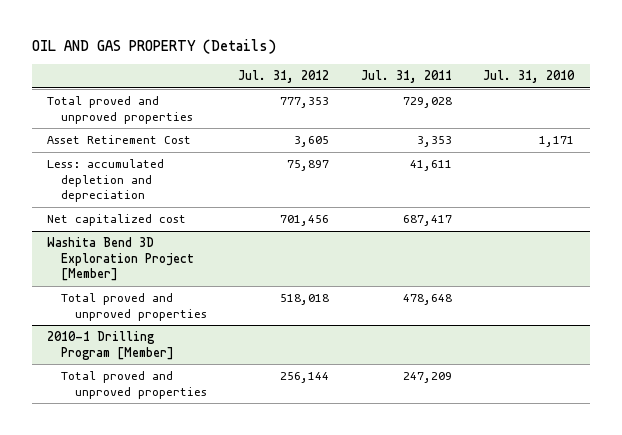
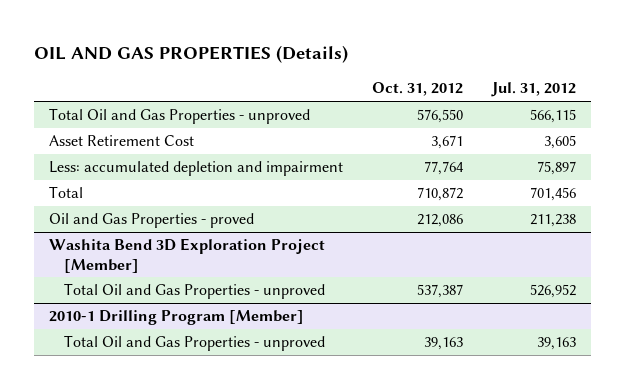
[31,39,276,55] OIL AND GAS PROPERTY (Details) -> [34,45,349,64] OIL AND GAS PROPERTIES (Details)
[360,70,452,84] Jul. 31, 2011 -> none
[483,70,576,84] Jul. 31, 2010 -> none
none -> [371,82,463,97] Oct. 31, 2012
[47,96,194,124] Total proved and unproved properties -> [48,108,310,125] Total Oil and Gas Properties - unproved
[280,97,330,109] 777,353 -> [529,109,576,124] 566,115
[47,159,165,203] Less: accumulated depletion and depreciation -> [48,161,343,177] Less: accumulated depletion and impairment
[47,214,187,227] Net capitalized cost -> [48,186,83,199] Total
none -> [48,213,254,229] Oil and Gas Properties - proved
[61,293,207,321] Total proved and unproved properties -> [63,283,325,300] Total Oil and Gas Properties - unproved
[280,294,330,306] 518,018 -> [529,284,576,299] 526,952
[61,371,207,399] Total proved and unproved properties -> [63,335,325,352] Total Oil and Gas Properties - unproved
[280,372,330,384] 256,144 -> [536,337,576,351] 39,163

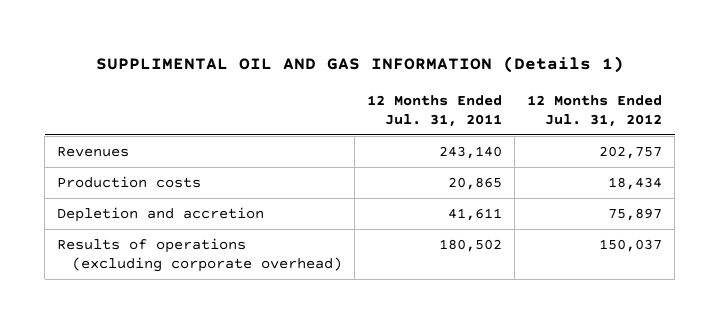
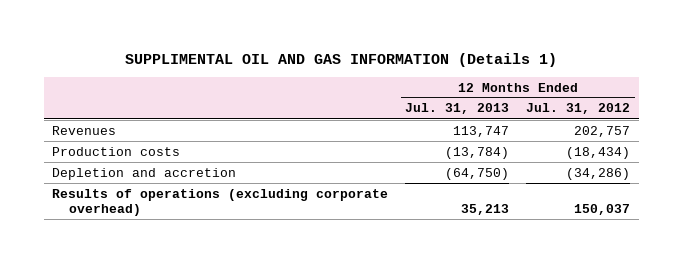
[366,94,502,127] 12 Months Ended Jul. 31, 2011 -> none
none -> [405,103,510,115] Jul. 31, 2013
[608,177,663,191] 18,434 -> [566,146,631,159] (18,434)
[608,208,663,222] 75,897 -> [566,167,631,180] (34,286)

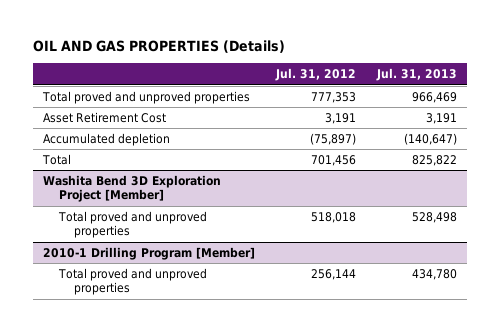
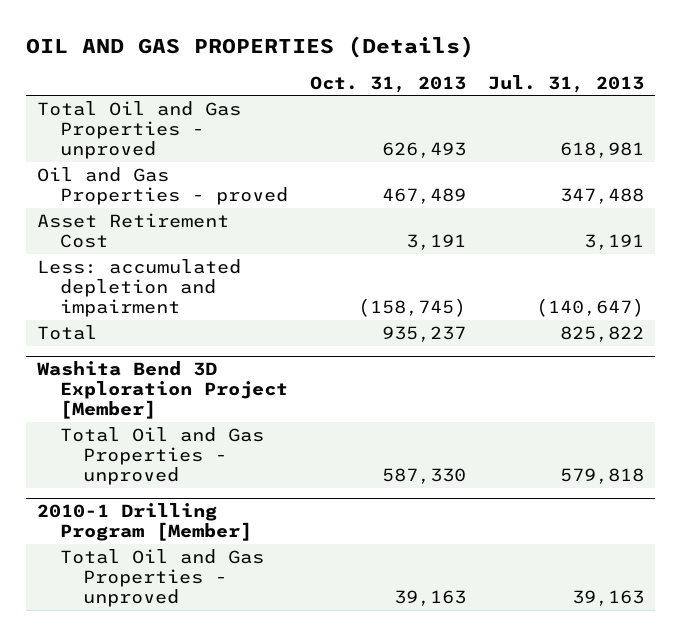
[275,68,357,82] Jul. 31, 2012 -> none
none -> [309,75,466,93] Oct. 31, 2013
[42,91,251,105] Total proved and unproved properties -> [36,100,241,160] Total Oil and Gas Properties - unproved
[411,92,457,104] 966,469 -> [559,142,644,159] 618,981
none -> [36,166,288,206] Oil and Gas Properties - proved
[43,133,171,147] Accumulated depletion -> [36,258,241,318] Less: accumulated depletion and impairment
[57,211,207,239] Total proved and unproved properties -> [59,426,264,486] Total Oil and Gas Properties - unproved
[411,212,457,224] 528,498 -> [559,468,644,485] 579,818
[57,268,207,296] Total proved and unproved properties -> [59,548,264,608] Total Oil and Gas Properties - unproved
[411,269,457,281] 434,780 -> [571,590,644,607] 39,163

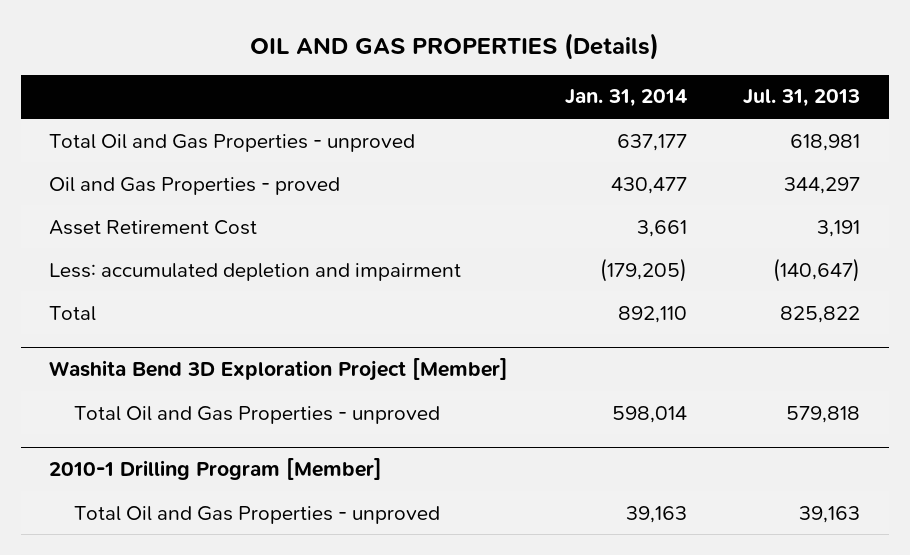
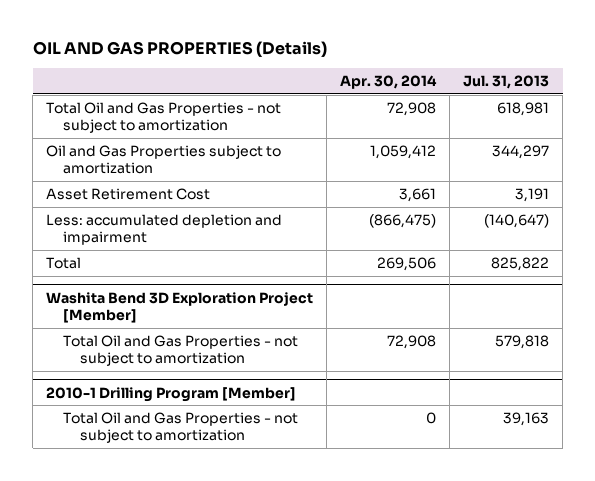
[564,89,687,108] Jan. 31, 2014 -> none
none -> [340,75,438,90] Apr. 30, 2014
[49,133,416,152] Total Oil and Gas Properties - unproved -> [46,101,282,134] Total Oil and Gas Properties - not subject to amortization
[49,176,341,195] Oil and Gas Properties - proved -> [46,144,282,175] Oil and Gas Properties subject to amortization
[74,405,441,424] Total Oil and Gas Properties - unproved -> [63,334,299,367] Total Oil and Gas Properties - not subject to amortization
[74,505,441,524] Total Oil and Gas Properties - unproved -> [63,411,299,444] Total Oil and Gas Properties - not subject to amortization

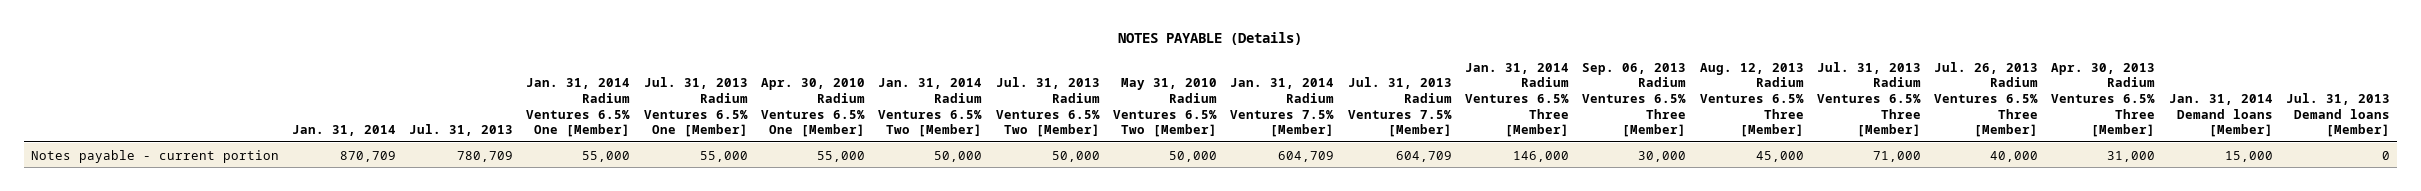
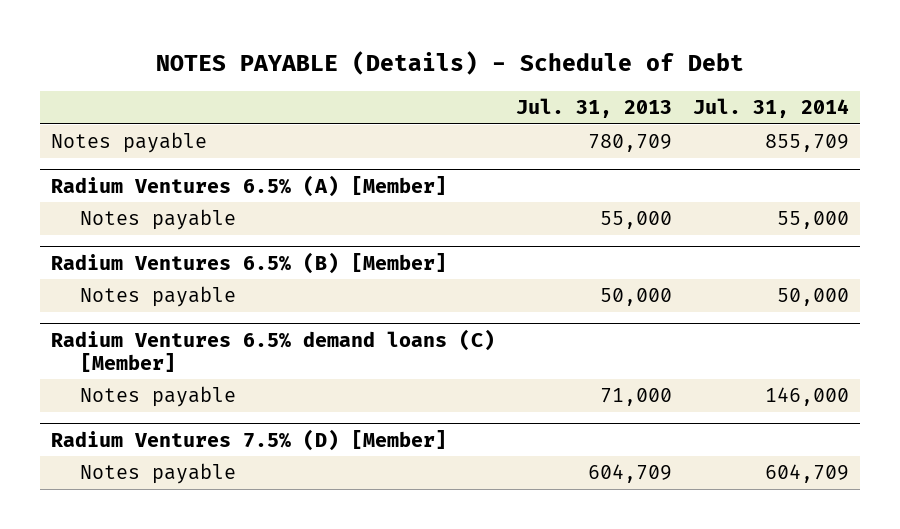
[1118,31,1303,45] NOTES PAYABLE (Details) -> [156,50,745,75] NOTES PAYABLE (Details) - Schedule of Debt
[291,125,396,137] Jan. 31, 2014 -> none
[526,78,631,138] Jan. 31, 2014 Radium Ventures 6.5% One [Member] -> none
[643,77,748,138] Jul. 31, 2013 Radium Ventures 6.5% One [Member] -> none
[761,78,866,138] Apr. 30, 2010 Radium Ventures 6.5% One [Member] -> none
[878,78,983,138] Jan. 31, 2014 Radium Ventures 6.5% Two [Member] -> none
[995,77,1100,138] Jul. 31, 2013 Radium Ventures 6.5% Two [Member] -> none
[1113,78,1218,138] May 31, 2010 Radium Ventures 6.5% Two [Member] -> none
[1230,78,1335,138] Jan. 31, 2014 Radium Ventures 7.5% [Member] -> none
[1347,77,1452,138] Jul. 31, 2013 Radium Ventures 7.5% [Member] -> none
[1464,62,1569,138] Jan. 31, 2014 Radium Ventures 6.5% Three [Member] -> none
[1582,62,1687,138] Sep. 06, 2013 Radium Ventures 6.5% Three [Member] -> none
[1699,62,1804,138] Aug. 12, 2013 Radium Ventures 6.5% Three [Member] -> none
[1816,61,1921,138] Jul. 31, 2013 Radium Ventures 6.5% Three [Member] -> none
[1934,61,2039,138] Jul. 26, 2013 Radium Ventures 6.5% Three [Member] -> none
[2051,62,2156,138] Apr. 30, 2013 Radium Ventures 6.5% Three [Member] -> none
[2168,93,2273,138] Jan. 31, 2014 Demand loans [Member] -> none
[2286,92,2391,138] Jul. 31, 2013 Demand loans [Member] -> none
none -> [693,97,850,118] Jul. 31, 2014
[30,149,279,163] Notes payable - current portion -> [50,132,207,154] Notes payable
none -> [50,174,447,197] Radium Ventures 6.5% (A) [Member]
none -> [79,209,236,231] Notes payable
none -> [50,251,447,274] Radium Ventures 6.5% (B) [Member]
none -> [79,286,236,308] Notes payable
none -> [50,328,495,372] Radium Ventures 6.5% demand loans (C) [Member]
none -> [79,386,236,408] Notes payable
none -> [50,428,447,451] Radium Ventures 7.5% (D) [Member]
none -> [79,463,236,485] Notes payable

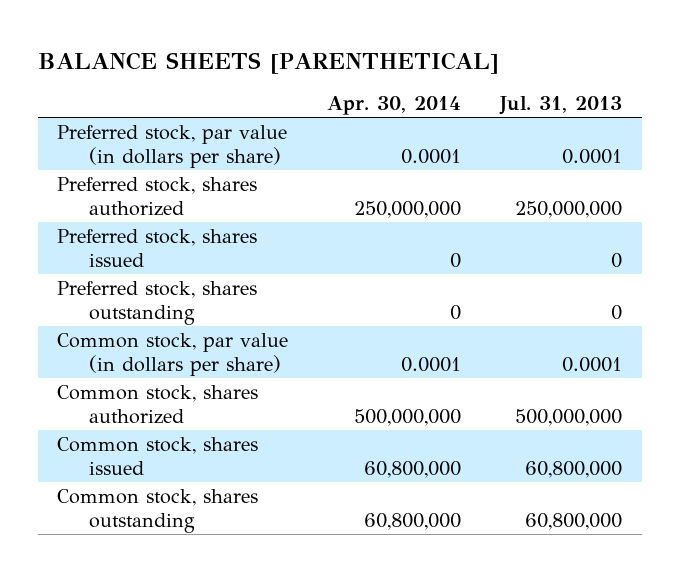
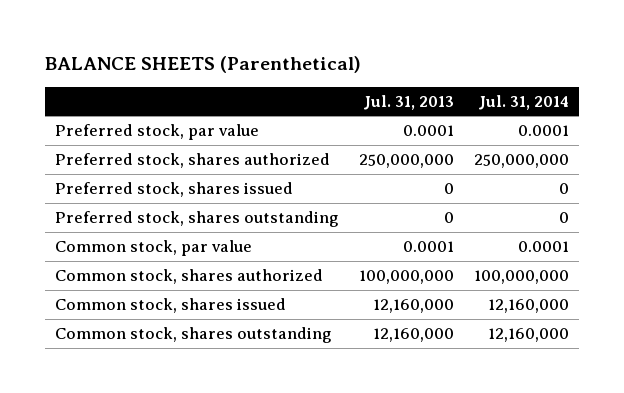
[37,51,499,74] BALANCE SHEETS [PARENTHETICAL] -> [44,56,361,74] BALANCE SHEETS (Parenthetical)
[327,95,462,115] Apr. 30, 2014 -> none
none -> [477,94,569,110] Jul. 31, 2014
[57,125,288,168] Preferred stock, par value (in dollars per share) -> [54,124,259,141] Preferred stock, par value
[57,333,289,376] Common stock, par value (in dollars per share) -> [54,240,252,257] Common stock, par value
[515,408,623,426] 500,000,000 -> [358,270,454,285] 100,000,000
[525,460,623,478] 60,800,000 -> [372,299,454,314] 12,160,000
[525,512,623,530] 60,800,000 -> [372,328,454,343] 12,160,000

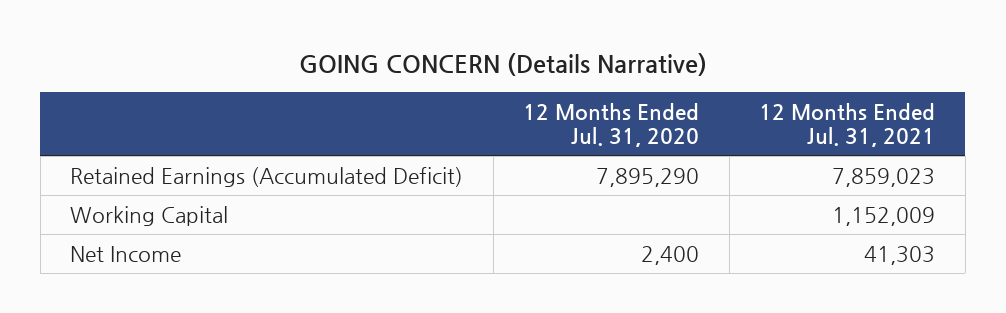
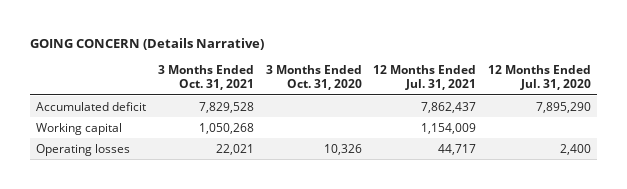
none -> [157,65,254,91] 3 Months Ended Oct. 31, 2021
none -> [265,65,362,91] 3 Months Ended Oct. 31, 2020
[70,245,182,262] Net Income -> none
[70,166,464,187] Retained Earnings (Accumulated Deficit) -> [36,101,147,111] Accumulated deficit
[832,167,936,187] 7,859,023 -> [421,101,477,113] 7,862,437
[70,205,229,226] Working Capital -> [36,122,123,135] Working capital
[832,206,936,226] 1,152,009 -> [421,122,477,134] 1,154,009
none -> [36,143,131,156] Operating losses

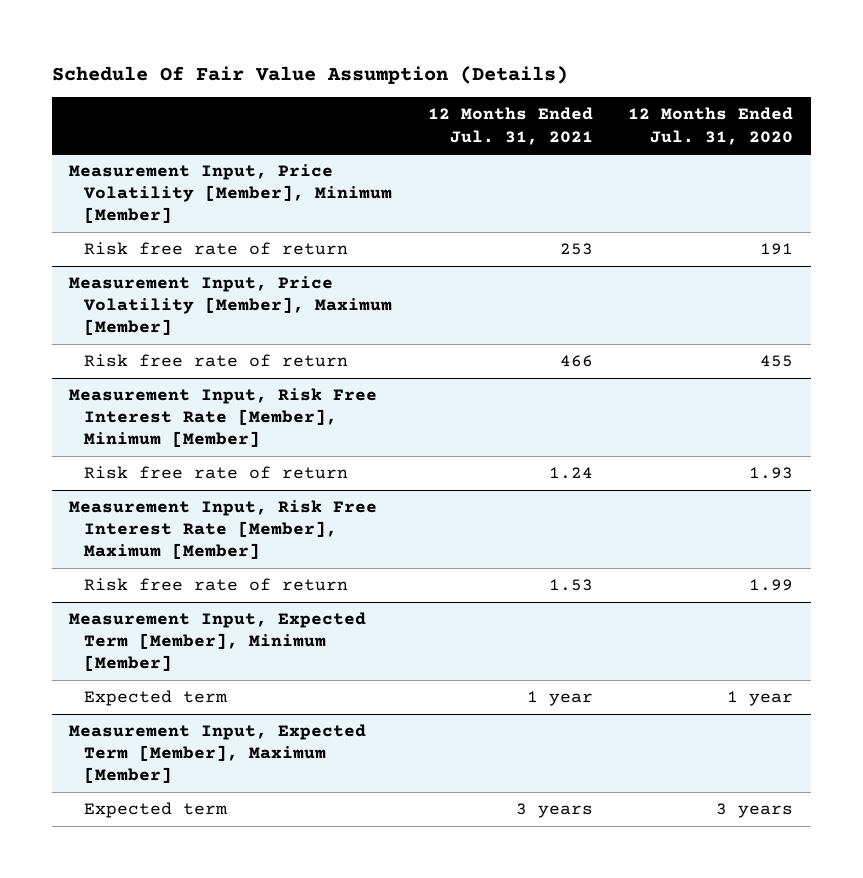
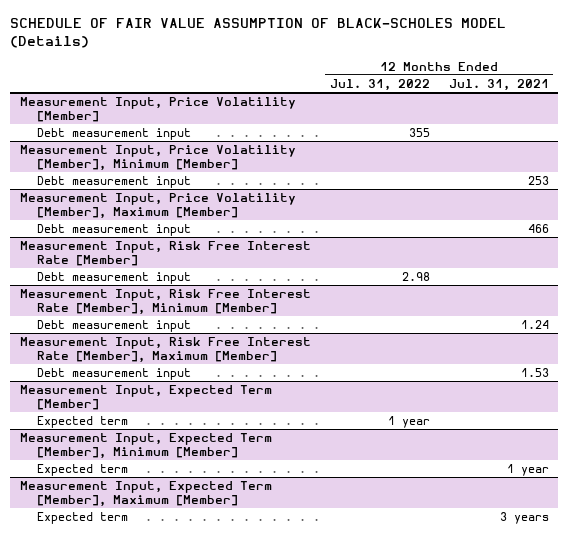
[51,65,568,84] Schedule Of Fair Value Assumption (Details) -> [10,18,507,49] SCHEDULE OF FAIR VALUE ASSUMPTION OF BLACK-SCHOLES MODEL (Details)
[628,107,794,145] 12 Months Ended Jul. 31, 2020 -> none
none -> [329,78,430,91] Jul. 31, 2022
none -> [19,97,296,123] Measurement Input, Price Volatility [Member]
none -> [36,128,191,141] Debt measurement input
[84,242,349,256] Risk free rate of return -> [36,176,191,189] Debt measurement input
[84,354,349,368] Risk free rate of return -> [36,224,191,237] Debt measurement input
none -> [19,241,311,267] Measurement Input, Risk Free Interest Rate [Member]
none -> [36,272,191,285] Debt measurement input
[84,466,349,480] Risk free rate of return -> [36,320,191,333] Debt measurement input
[84,578,349,592] Risk free rate of return -> [36,368,191,381] Debt measurement input
none -> [19,385,272,411] Measurement Input, Expected Term [Member]
none -> [36,416,128,429] Expected term

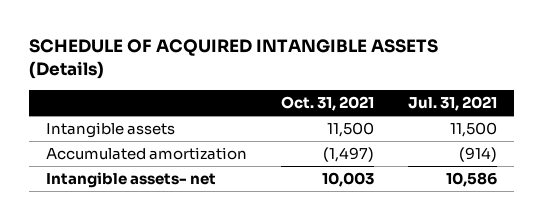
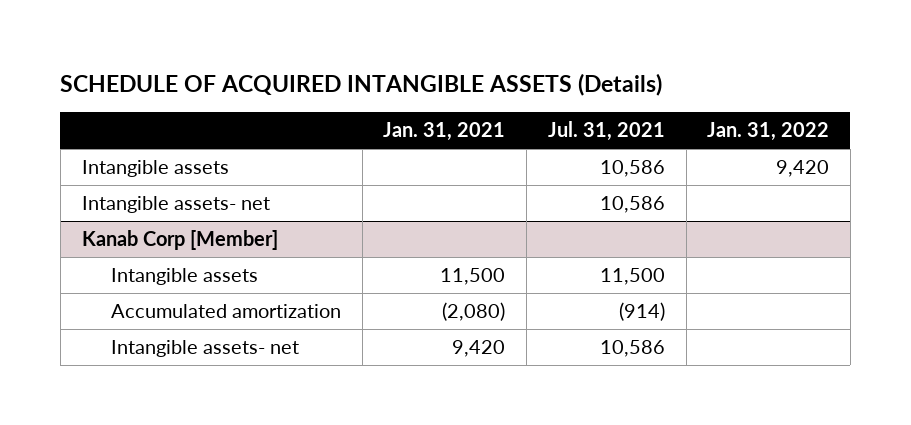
[281,95,375,111] Oct. 31, 2021 -> none
none -> [383,122,506,142] Jan. 31, 2021
none -> [707,122,830,142] Jan. 31, 2022
none -> [81,160,229,178] Intangible assets
none -> [81,196,270,214] Intangible assets- net
none -> [81,230,278,251] Kanab Corp [Member]

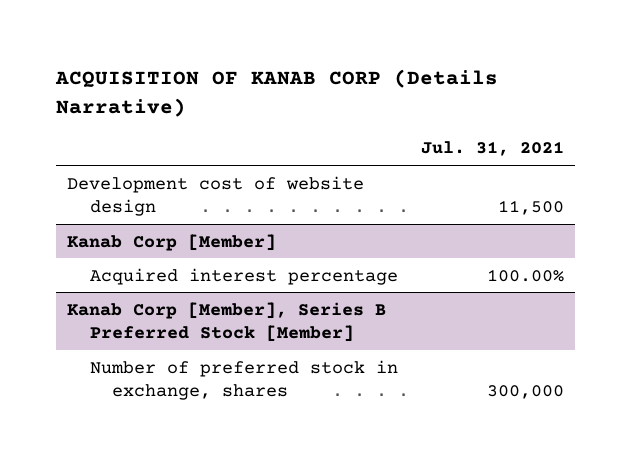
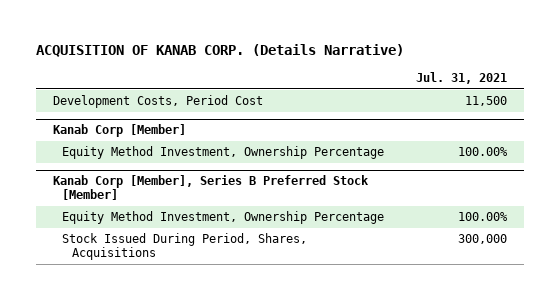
[54,69,498,117] ACQUISITION OF KANAB CORP (Details Narrative) -> [36,43,405,57] ACQUISITION OF KANAB CORP. (Details Narrative)
[67,175,365,216] Development cost of website design -> [52,95,263,109] Development Costs, Period Cost
[89,267,398,285] Acquired interest percentage -> [62,146,385,160] Equity Method Investment, Ownership Percentage
none -> [62,211,385,225] Equity Method Investment, Ownership Percentage
[89,359,398,400] Number of preferred stock in exchange, shares -> [62,233,308,261] Stock Issued During Period, Shares, Acquisitions

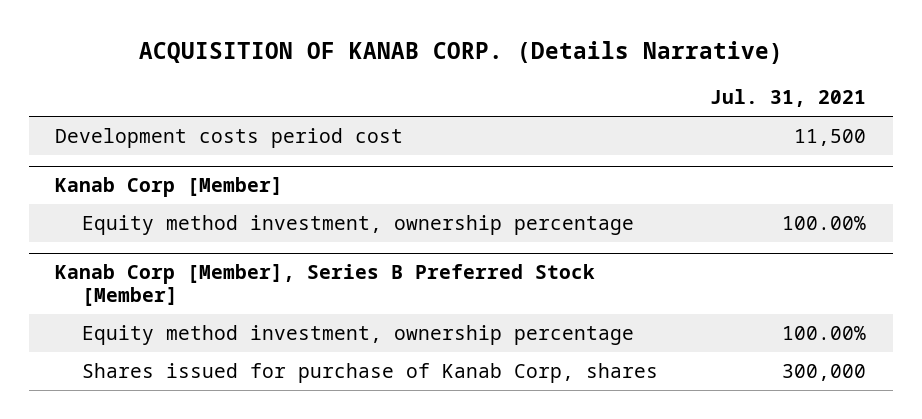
[52,95,263,109] Development Costs, Period Cost -> [55,127,404,148] Development costs period cost
[62,146,385,160] Equity Method Investment, Ownership Percentage -> [81,214,634,235] Equity method investment, ownership percentage
[62,211,385,225] Equity Method Investment, Ownership Percentage -> [81,324,634,345] Equity method investment, ownership percentage
[62,233,308,261] Stock Issued During Period, Shares, Acquisitions -> [81,362,658,383] Shares issued for purchase of Kanab Corp, shares

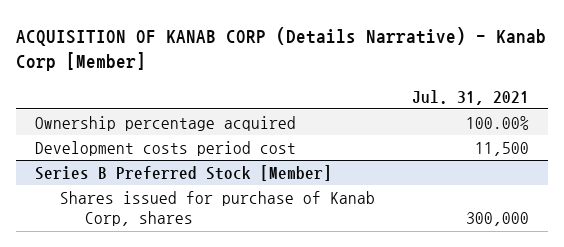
[138,40,783,64] ACQUISITION OF KANAB CORP. (Details Narrative) -> [16,26,547,72] ACQUISITION OF KANAB CORP (Details Narrative) - Kanab Corp [Member]
none -> [34,115,296,131] Ownership percentage acquired
[81,214,634,235] Equity method investment, ownership percentage -> none
[55,264,596,307] Kanab Corp [Member], Series B Preferred Stock [Member] -> none
[81,324,634,345] Equity method investment, ownership percentage -> none
[55,177,284,198] Kanab Corp [Member] -> [34,164,332,181] Series B Preferred Stock [Member]

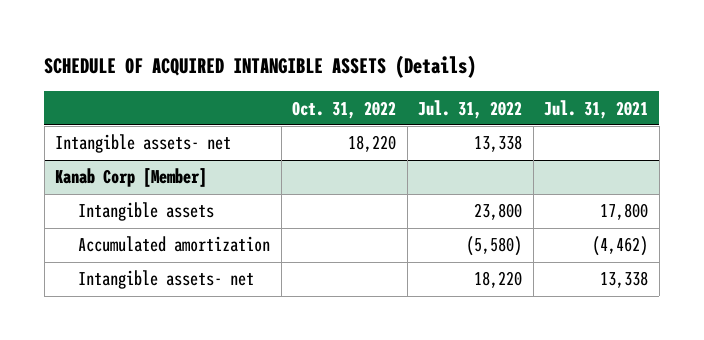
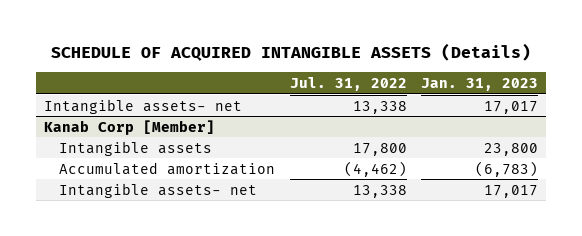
[292,100,397,119] Oct. 31, 2022 -> none
[544,99,649,119] Jul. 31, 2021 -> none
none -> [421,78,539,92] Jan. 31, 2023
[474,203,523,221] 23,800 -> [352,142,407,156] 17,800
[466,236,523,257] (5,580) -> [343,160,407,177] (4,462)
[474,271,523,289] 18,220 -> [352,184,407,198] 13,338

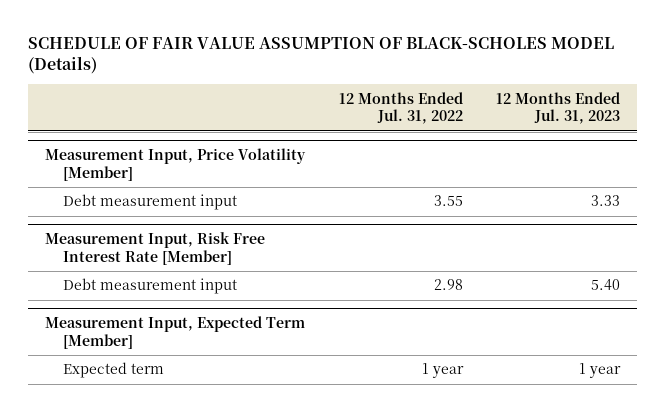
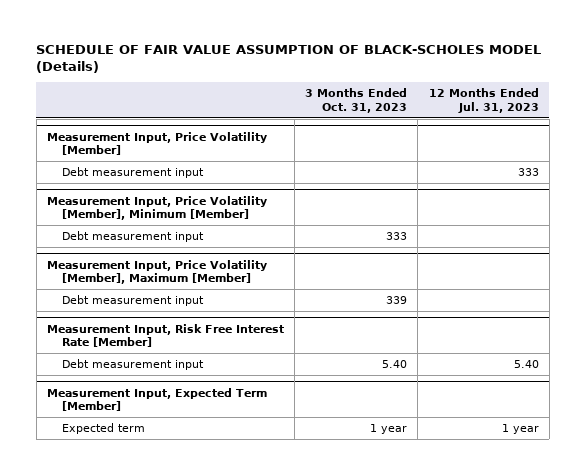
[338,91,463,125] 12 Months Ended Jul. 31, 2022 -> none
none -> [305,88,408,113] 3 Months Ended Oct. 31, 2023
[591,195,621,207] 3.33 -> [517,168,539,177] 333
none -> [46,195,267,221] Measurement Input, Price Volatility [Member], Minimum [Member]
none -> [61,231,204,243] Debt measurement input
none -> [46,259,267,285] Measurement Input, Price Volatility [Member], Maximum [Member]
none -> [61,295,204,307] Debt measurement input

